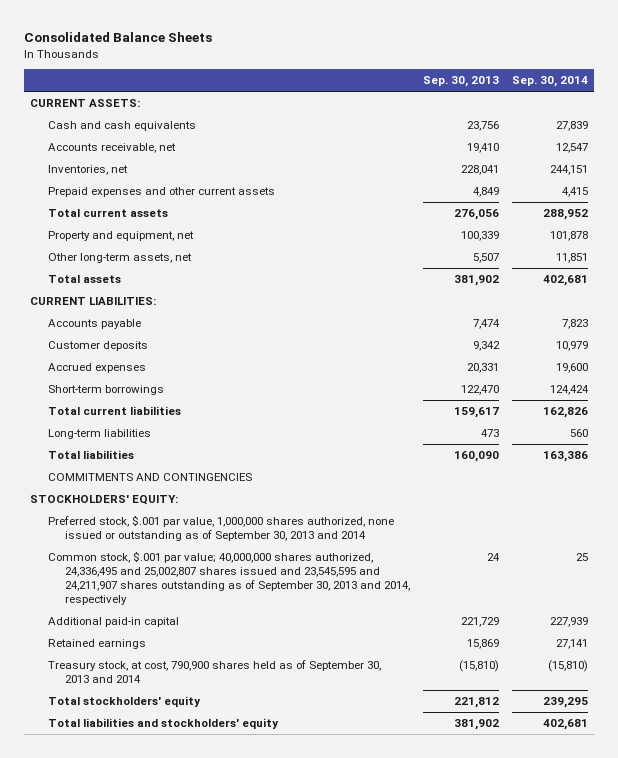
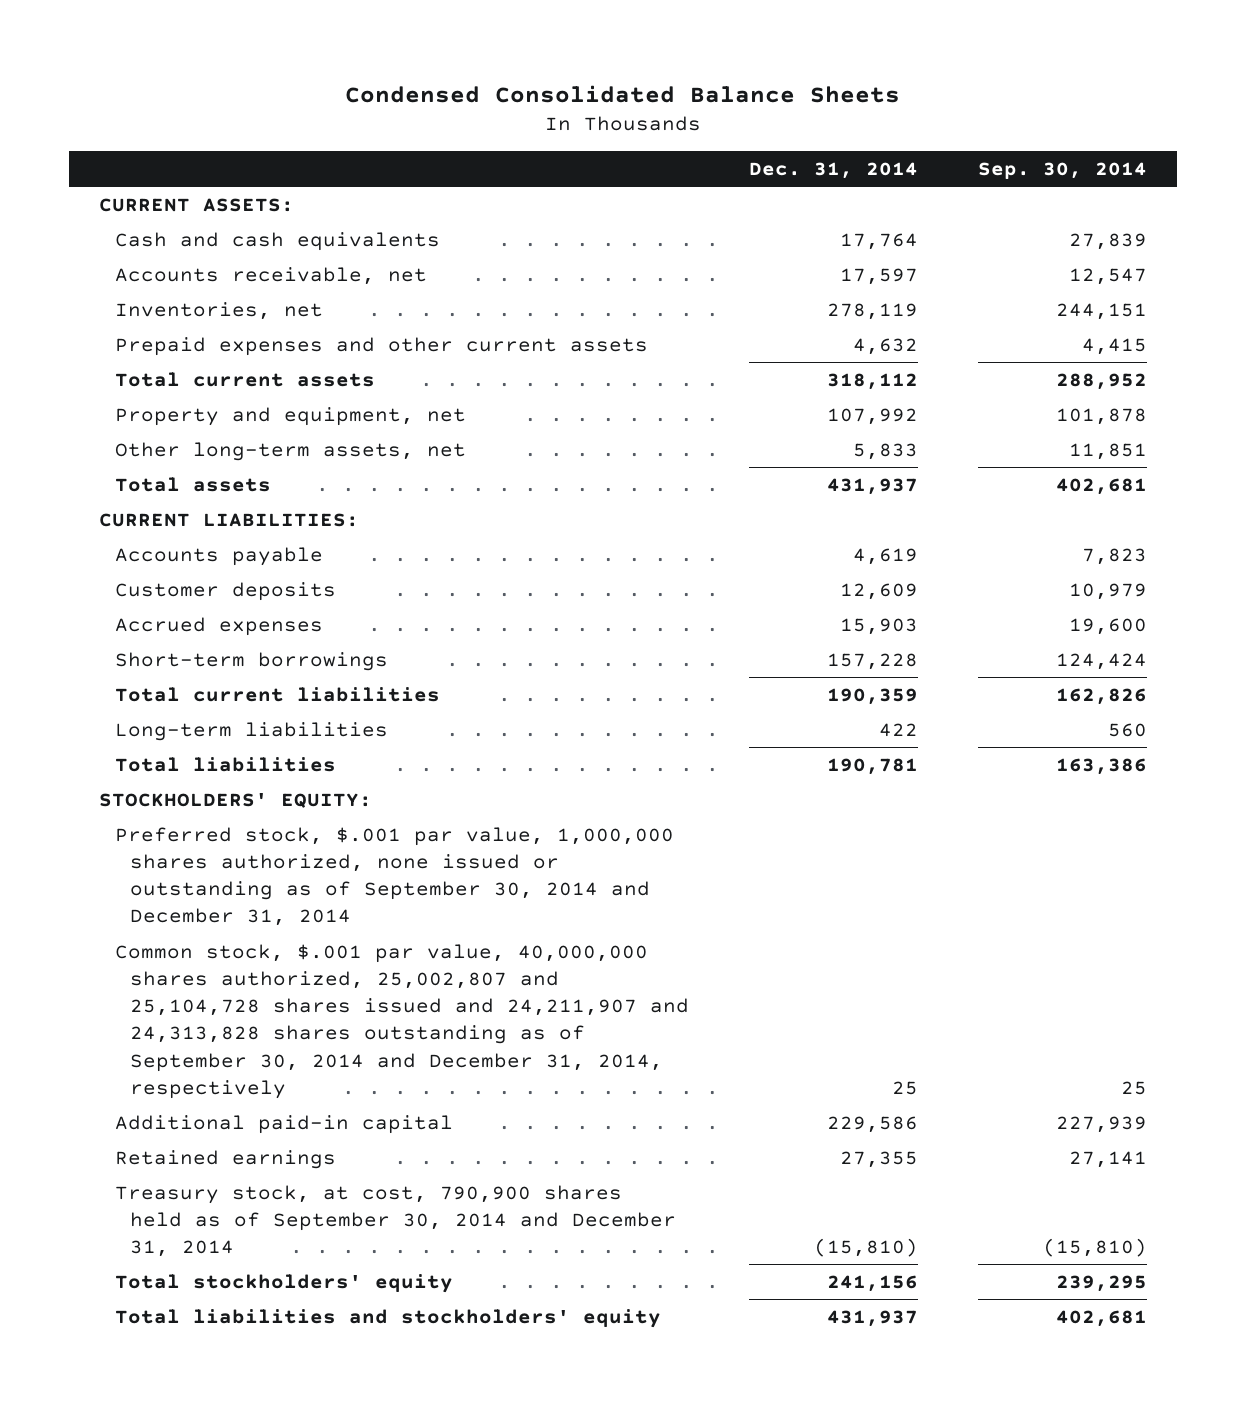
[24,32,213,43] Consolidated Balance Sheets -> [344,84,900,103] Condensed Consolidated Balance Sheets
[422,76,499,88] Sep. 30, 2013 -> none
none -> [749,161,919,179] Dec. 31, 2014
[47,472,252,481] COMMITMENTS AND CONTINGENCIES -> none
[47,514,394,541] Preferred stock, $.001 par value, 1,000,000 shares authorized, none issued or outstanding as of September 30, 2013 and 2014 -> [114,826,674,927] Preferred stock, $.001 par value, 1,000,000 shares authorized, none issued or outstanding as of September 30, 2014 and December 31, 2014
[47,550,410,605] Common stock, $.001 par value; 40,000,000 shares authorized, 24,336,495 and 25,002,807 shares issued and 23,545,595 and 24,211,907 shares outstanding as of September 30, 2013 and 2014, respectively -> [114,943,690,1099] Common stock, $.001 par value, 40,000,000 shares authorized, 25,002,807 and 25,104,728 shares issued and 24,211,907 and 24,313,828 shares outstanding as of September 30, 2014 and December 31, 2014, respectively
[47,659,381,683] Treasury stock, at cost, 790,900 shares held as of September 30, 2013 and 2014 -> [114,1184,677,1258] Treasury stock, at cost, 790,900 shares held as of September 30, 2014 and December 31, 2014

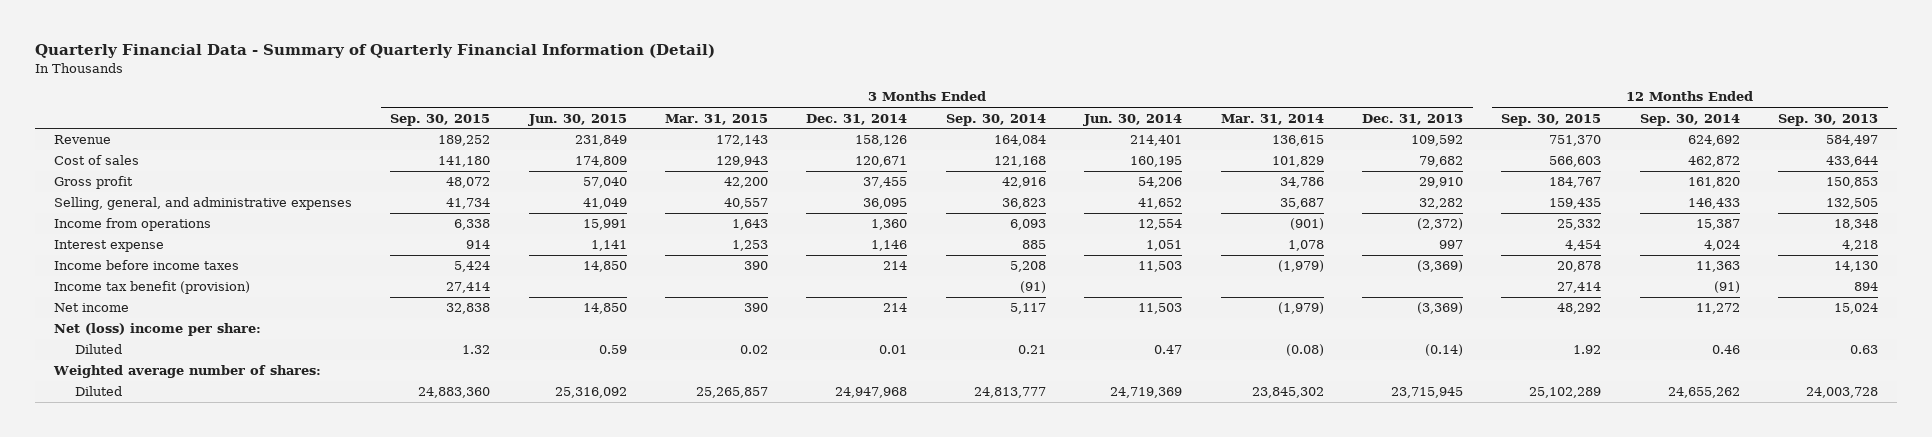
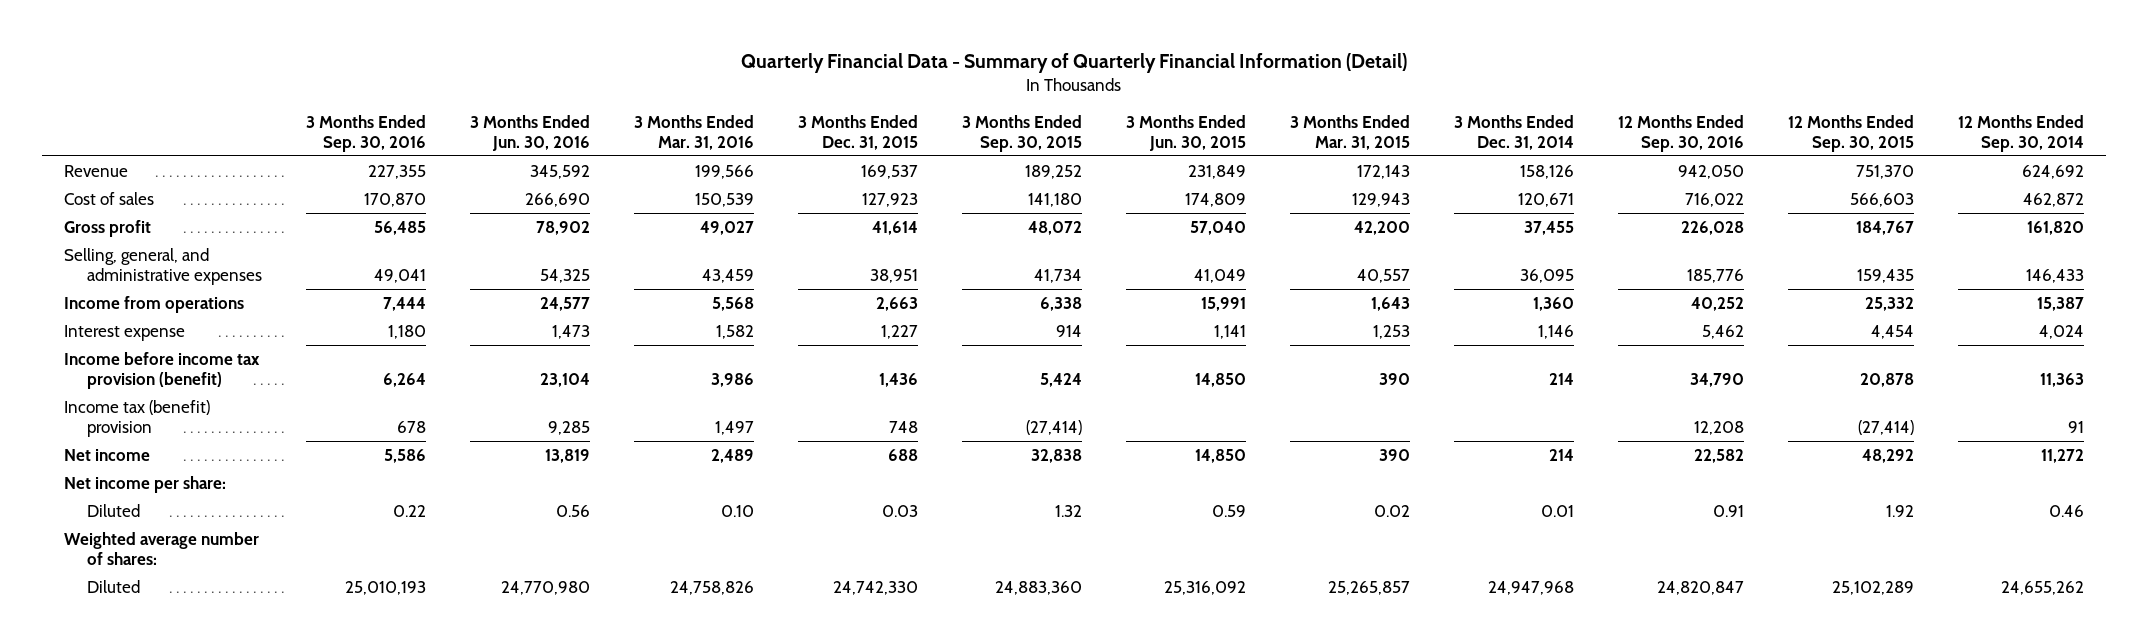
[945,113,1046,126] Sep. 30, 2014 -> none
[1083,113,1183,126] Jun. 30, 2014 -> none
[1220,113,1324,125] Mar. 31, 2014 -> none
[1361,113,1463,125] Dec. 31, 2013 -> none
[1778,113,1879,126] Sep. 30, 2013 -> none
none -> [305,114,426,153] 3 Months Ended Sep. 30, 2016
none -> [469,114,590,152] 3 Months Ended Jun. 30, 2016
none -> [633,114,754,151] 3 Months Ended Mar. 31, 2016
none -> [797,114,918,151] 3 Months Ended Dec. 31, 2015
none -> [1617,114,1744,153] 12 Months Ended Sep. 30, 2016
[53,260,239,271] Income before income taxes -> [64,351,261,389] Income before income tax provision (benefit)
[53,281,250,295] Income tax benefit (provision) -> [64,399,211,437] Income tax (benefit) provision
[446,282,491,294] 27,414 -> [1025,419,1082,435] (27,414)
[1557,282,1602,294] 27,414 -> [1858,419,1915,435] (27,414)
[1713,281,1740,294] (91) -> [2068,420,2085,433] 91
[53,323,261,337] Net (loss) income per share: -> [64,475,227,493] Net income per share:

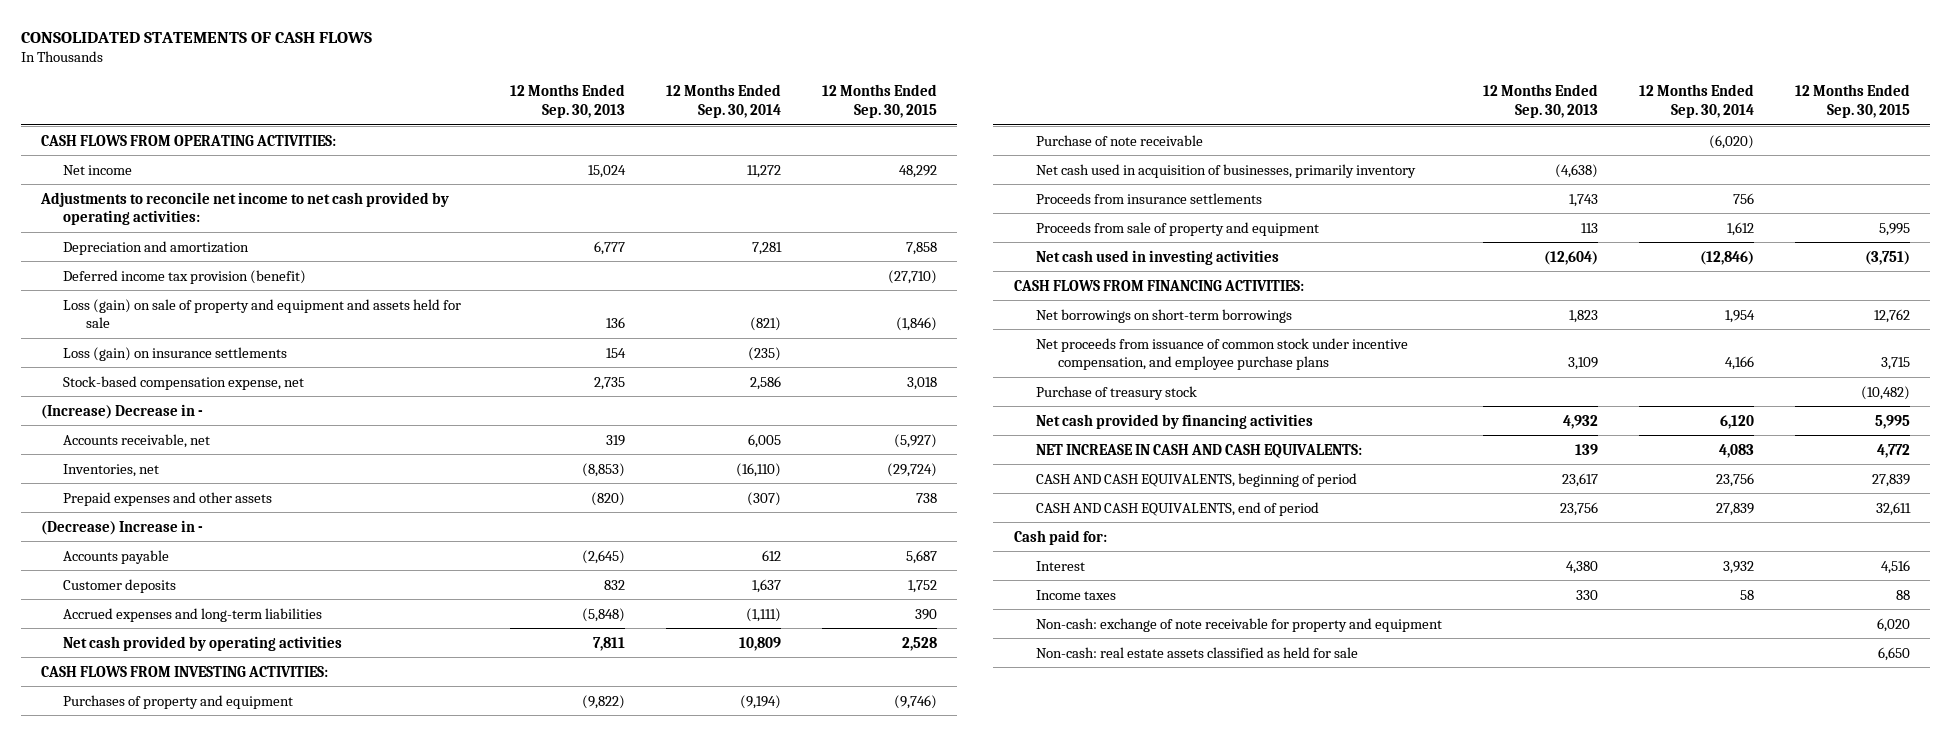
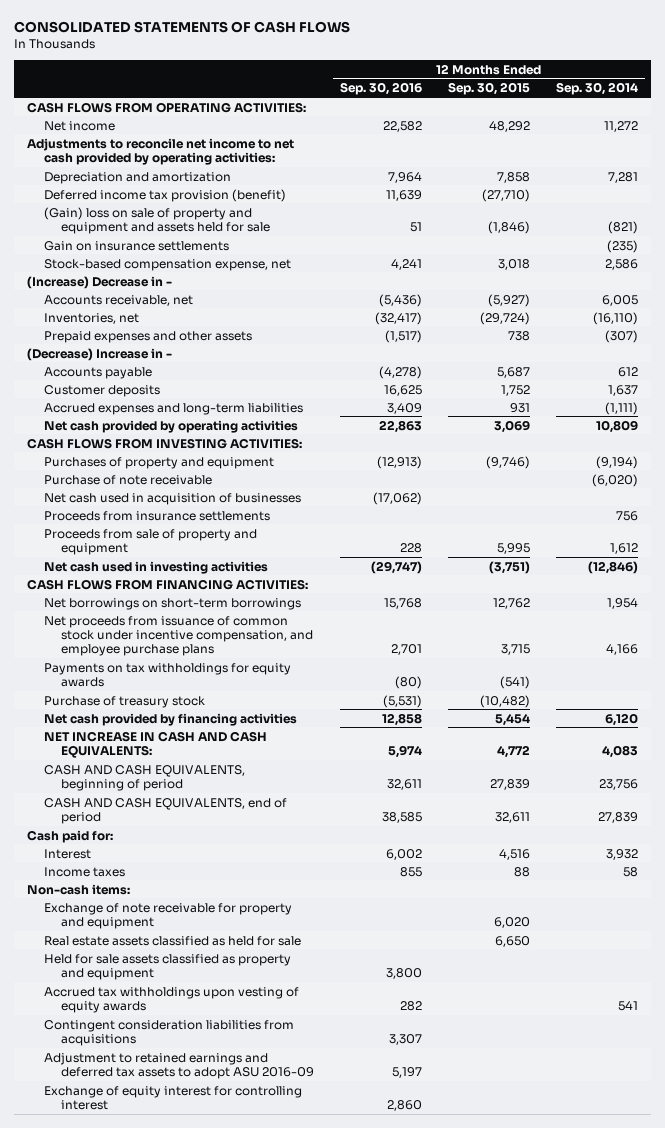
[510,84,626,118] 12 Months Ended Sep. 30, 2013 -> none
none -> [339,82,422,96] Sep. 30, 2016
[63,298,462,329] Loss (gain) on sale of property and equipment and assets held for sale -> [43,206,270,235] (Gain) loss on sale of property and equipment and assets held for sale
[63,346,288,361] Loss (gain) on insurance settlements -> [43,240,229,251] Gain on insurance settlements
[914,608,937,620] 390 -> [510,402,531,413] 931
[901,636,937,651] 2,528 -> [494,419,531,433] 3,069
[1035,163,1416,178] Net cash used in acquisition of businesses, primarily inventory -> [43,492,301,505] Net cash used in acquisition of businesses
none -> [43,662,291,688] Payments on tax withholdings for equity awards
[1874,414,1910,429] 5,995 -> [495,713,531,726] 5,454
none -> [26,883,130,895] Non-cash items:
[1035,617,1442,632] Non-cash: exchange of note receivable for property and equipment -> [43,902,292,930] Exchange of note receivable for property and equipment
[1035,646,1358,658] Non-cash: real estate assets classified as held for sale -> [43,935,301,946] Real estate assets classified as held for sale
none -> [43,953,291,981] Held for sale assets classified as property and equipment
none -> [43,986,299,1014] Accrued tax withholdings upon vesting of equity awards
none -> [43,1019,294,1047] Contingent consideration liabilities from acquisitions
none -> [43,1052,314,1080] Adjustment to retained earnings and deferred tax assets to adopt ASU 2016-09
none -> [43,1085,302,1111] Exchange of equity interest for controlling interest

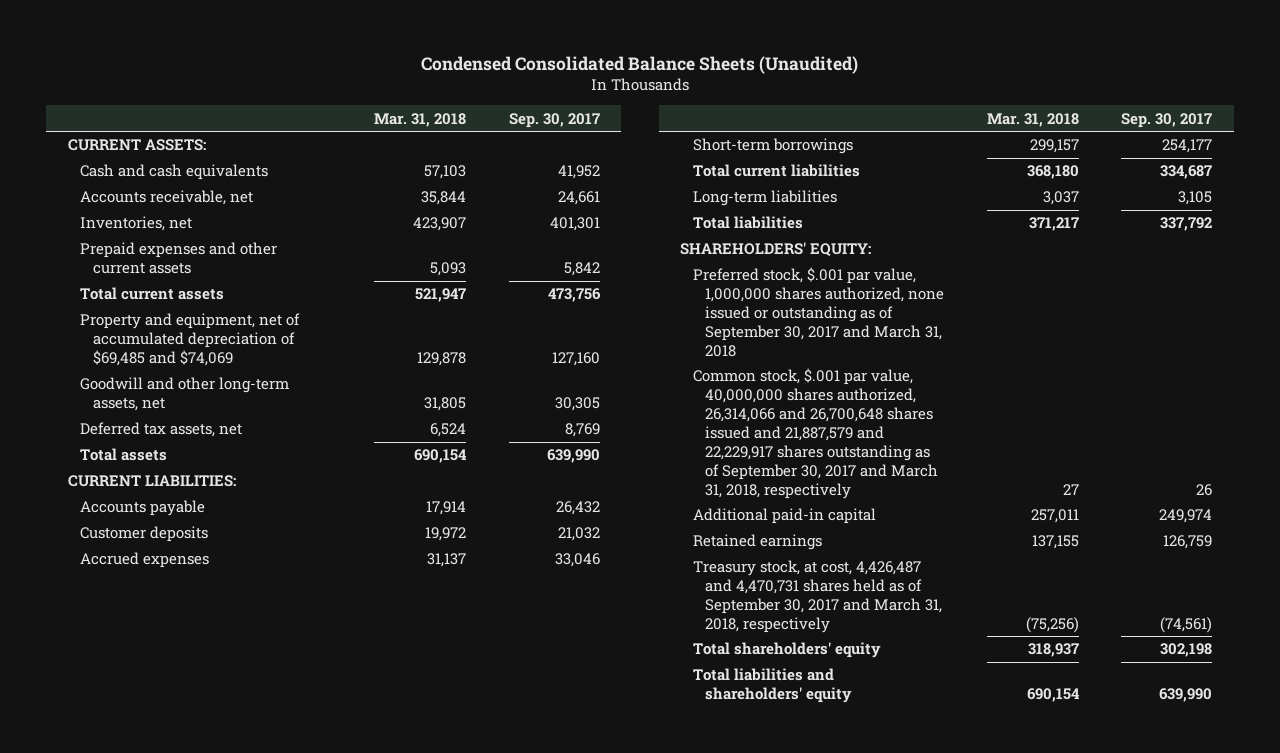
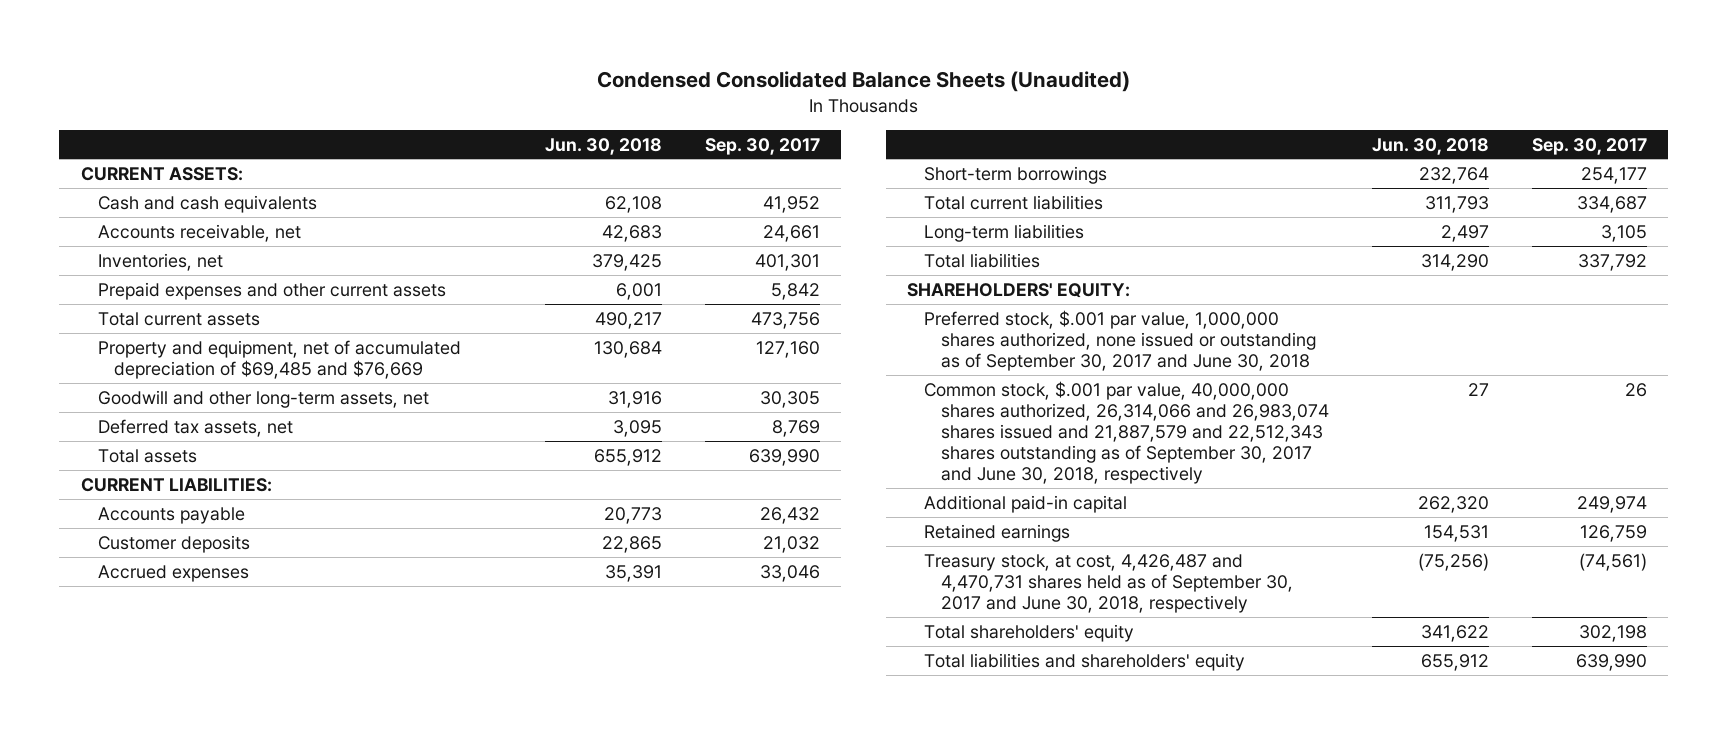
[374,112,467,127] Mar. 31, 2018 -> none
none -> [545,137,663,155] Jun. 30, 2018
[80,313,301,367] Property and equipment, net of accumulated depreciation of $69,485 and $74,069 -> [97,339,461,379] Property and equipment, net of accumulated depreciation of $69,485 and $76,669
[692,267,945,357] Preferred stock, $.001 par value, 1,000,000 shares authorized, none issued or outstanding as of September 30, 2017 and March 31, 2018 -> [924,309,1317,371] Preferred stock, $.001 par value, 1,000,000 shares authorized, none issued or outstanding as of September 30, 2017 and June 30, 2018
[692,368,939,499] Common stock, $.001 par value, 40,000,000 shares authorized, 26,314,066 and 26,700,648 shares issued and 21,887,579 and 22,229,917 shares outstanding as of September 30, 2017 and March 31, 2018, respectively -> [924,380,1330,484] Common stock, $.001 par value, 40,000,000 shares authorized, 26,314,066 and 26,983,074 shares issued and 21,887,579 and 22,512,343 shares outstanding as of September 30, 2017 and June 30, 2018, respectively
[692,560,943,633] Treasury stock, at cost, 4,426,487 and 4,470,731 shares held as of September 30, 2017 and March 31, 2018, respectively -> [924,553,1294,613] Treasury stock, at cost, 4,426,487 and 4,470,731 shares held as of September 30, 2017 and June 30, 2018, respectively

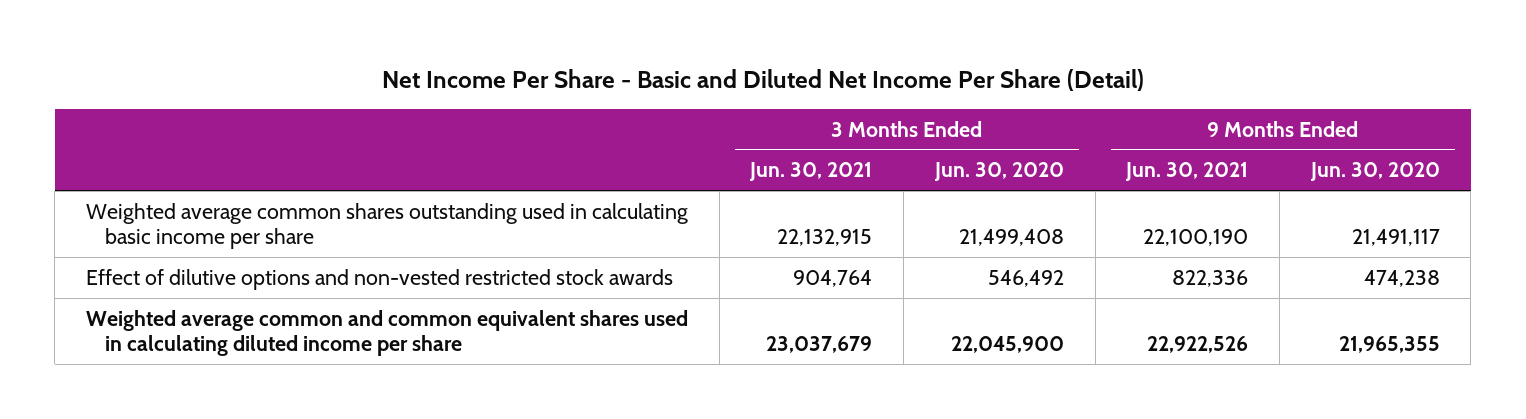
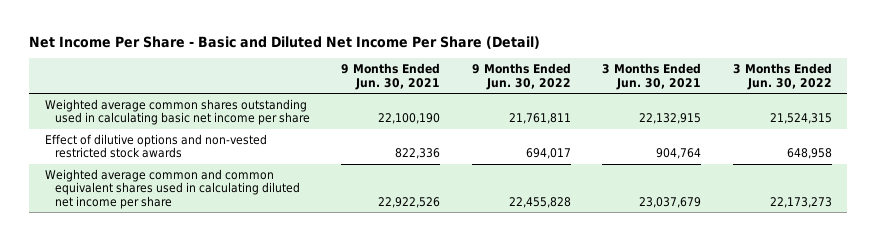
[933,162,1064,182] Jun. 30, 2020 -> none
[1309,162,1440,182] Jun. 30, 2020 -> none
none -> [471,63,571,90] 9 Months Ended Jun. 30, 2022
none -> [732,63,832,90] 3 Months Ended Jun. 30, 2022
[85,202,688,250] Weighted average common shares outstanding used in calculating basic income per share -> [44,98,311,126] Weighted average common shares outstanding used in calculating basic net income per share
[85,309,688,357] Weighted average common and common equivalent shares used in calculating diluted income per share -> [44,168,301,209] Weighted average common and common equivalent shares used in calculating diluted net income per share

